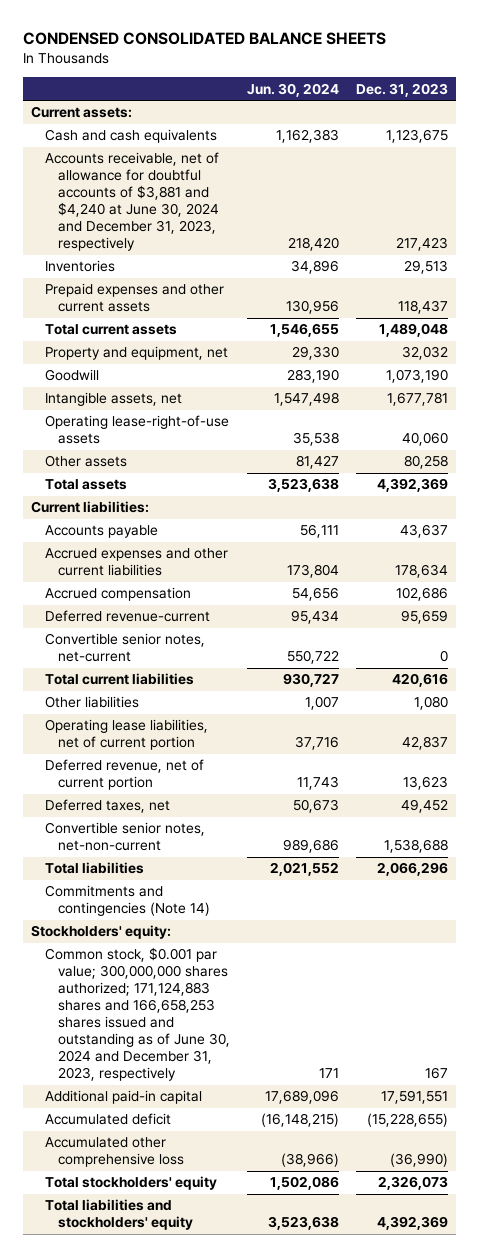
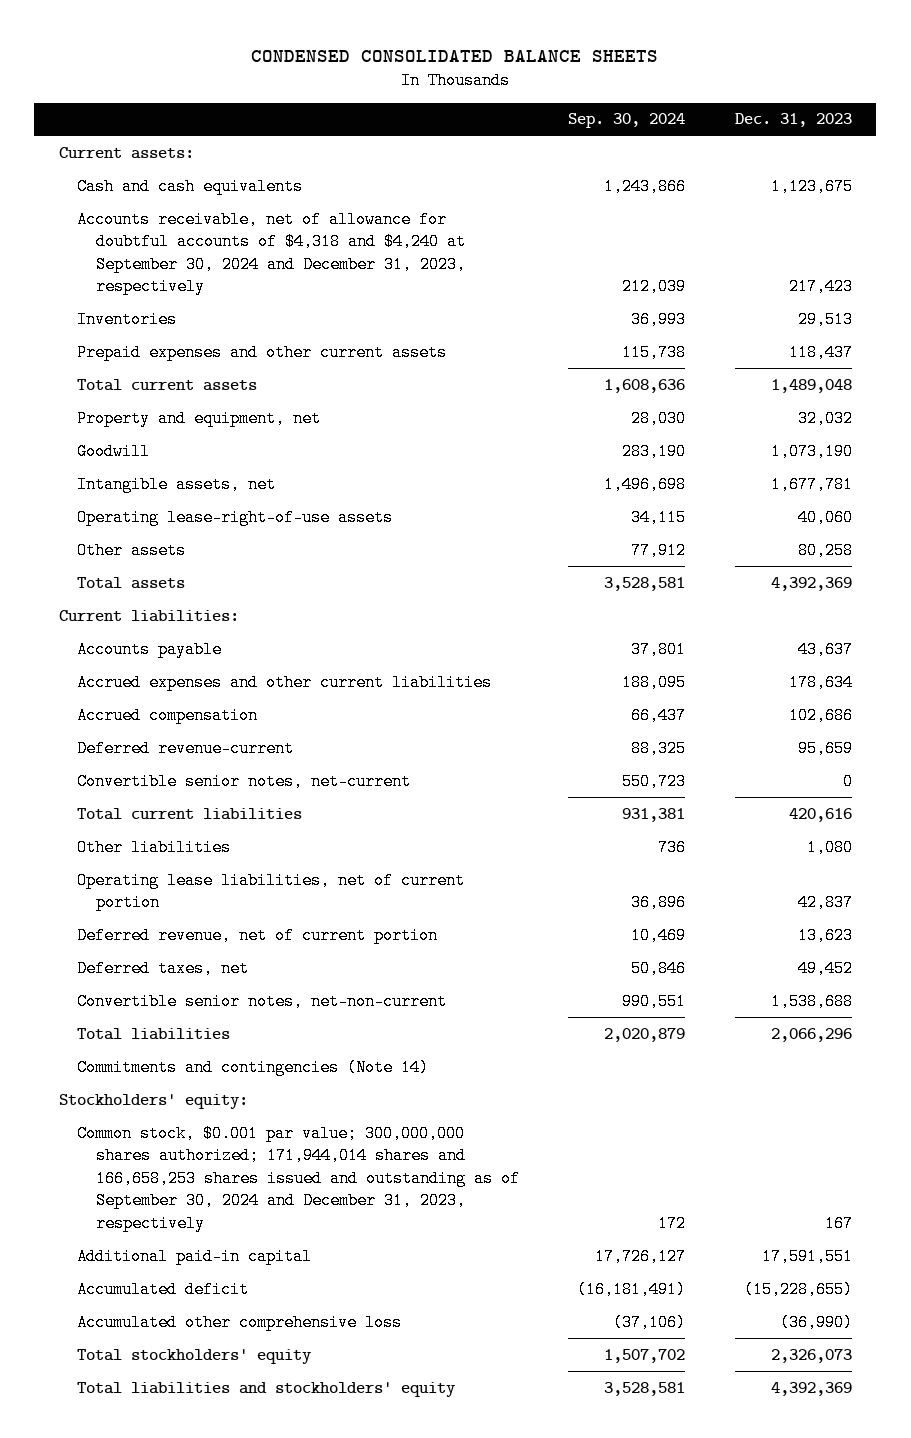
[246,82,339,97] Jun. 30, 2024 -> none
none -> [568,113,686,129] Sep. 30, 2024
[44,152,219,252] Accounts receivable, net of allowance for doubtful accounts of $3,881 and $4,240 at June 30, 2024 and December 31, 2023, respectively -> [77,210,466,296] Accounts receivable, net of allowance for doubtful accounts of $4,318 and $4,240 at September 30, 2024 and December 31, 2023, respectively
[44,947,230,1082] Common stock, $0.001 par value; 300,000,000 shares authorized; 171,124,883 shares and 166,658,253 shares issued and outstanding as of June 30, 2024 and December 31, 2023, respectively -> [77,1124,520,1233] Common stock, $0.001 par value; 300,000,000 shares authorized; 171,944,014 shares and 166,658,253 shares issued and outstanding as of September 30, 2024 and December 31, 2023, respectively

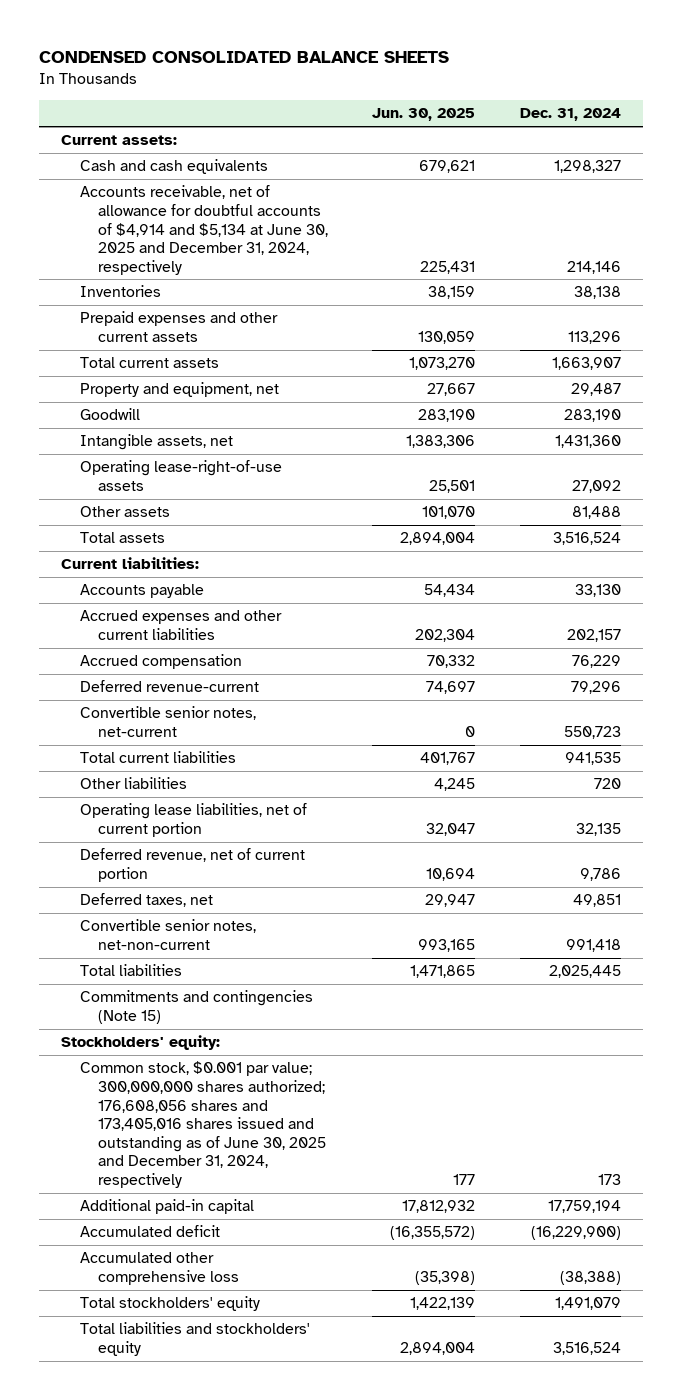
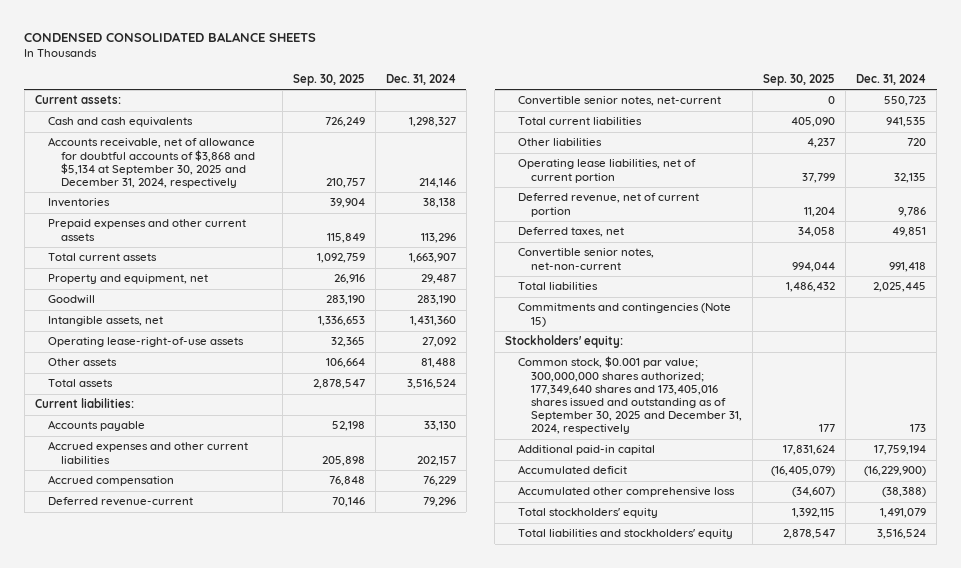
[372,108,476,122] Jun. 30, 2025 -> none
none -> [292,73,365,86] Sep. 30, 2025
[79,185,329,275] Accounts receivable, net of allowance for doubtful accounts of $4,914 and $5,134 at June 30, 2025 and December 31, 2024, respectively -> [47,137,255,188] Accounts receivable, net of allowance for doubtful accounts of $3,868 and $5,134 at September 30, 2025 and December 31, 2024, respectively
[79,1061,327,1188] Common stock, $0.001 par value; 300,000,000 shares authorized; 176,608,056 shares and 173,405,016 shares issued and outstanding as of June 30, 2025 and December 31, 2024, respectively -> [518,356,743,435] Common stock, $0.001 par value; 300,000,000 shares authorized; 177,349,640 shares and 173,405,016 shares issued and outstanding as of September 30, 2025 and December 31, 2024, respectively

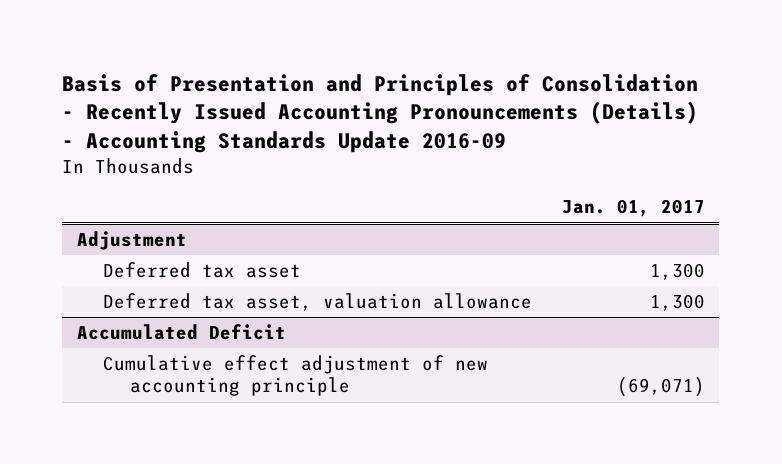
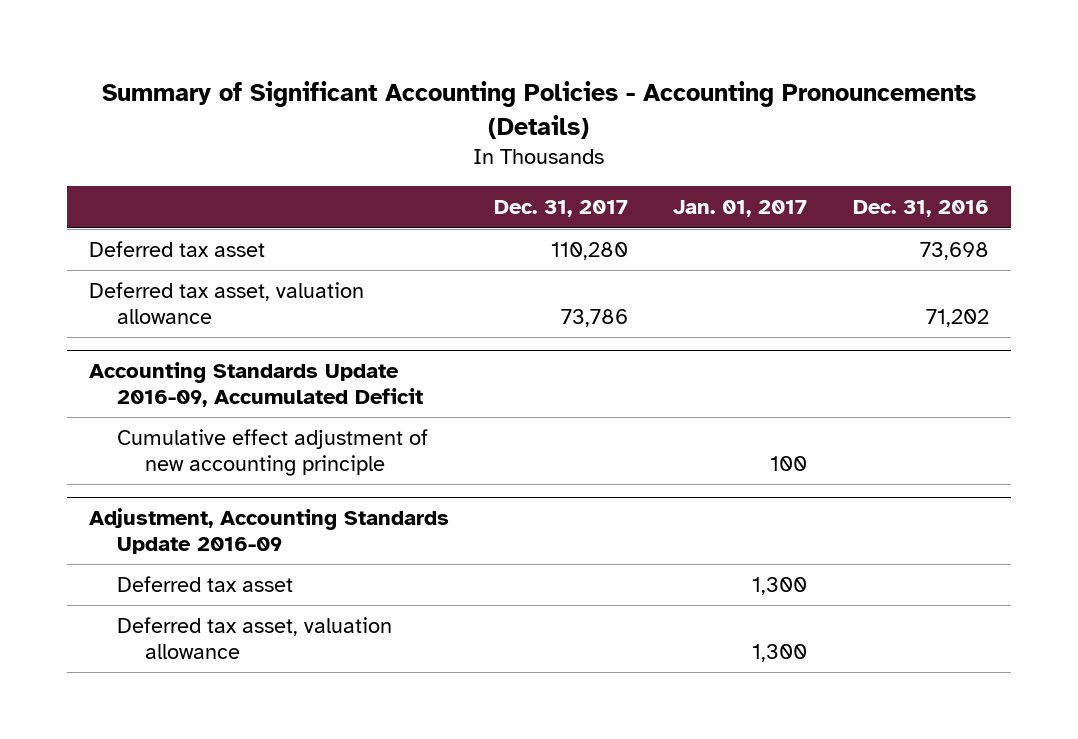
[62,73,699,154] Basis of Presentation and Principles of Consolidation - Recently Issued Accounting Pronouncements (Details) - Accounting Standards Update 2016-09 -> [101,80,976,139] Summary of Significant Accounting Policies - Accounting Pronouncements (Details)
none -> [494,200,629,218] Dec. 31, 2017
none -> [852,200,989,218] Dec. 31, 2016
[76,231,187,251] Adjustment -> none
none -> [89,241,266,258] Deferred tax asset
none -> [89,282,365,325] Deferred tax asset, valuation allowance
none -> [89,362,424,408] Accounting Standards Update 2016-09, Accumulated Deficit
none -> [117,429,429,477] Cumulative effect adjustment of new accounting principle
none -> [89,508,450,555] Adjustment, Accounting Standards Update 2016-09
[76,324,286,341] Accumulated Deficit -> none
[103,355,489,397] Cumulative effect adjustment of new accounting principle -> none

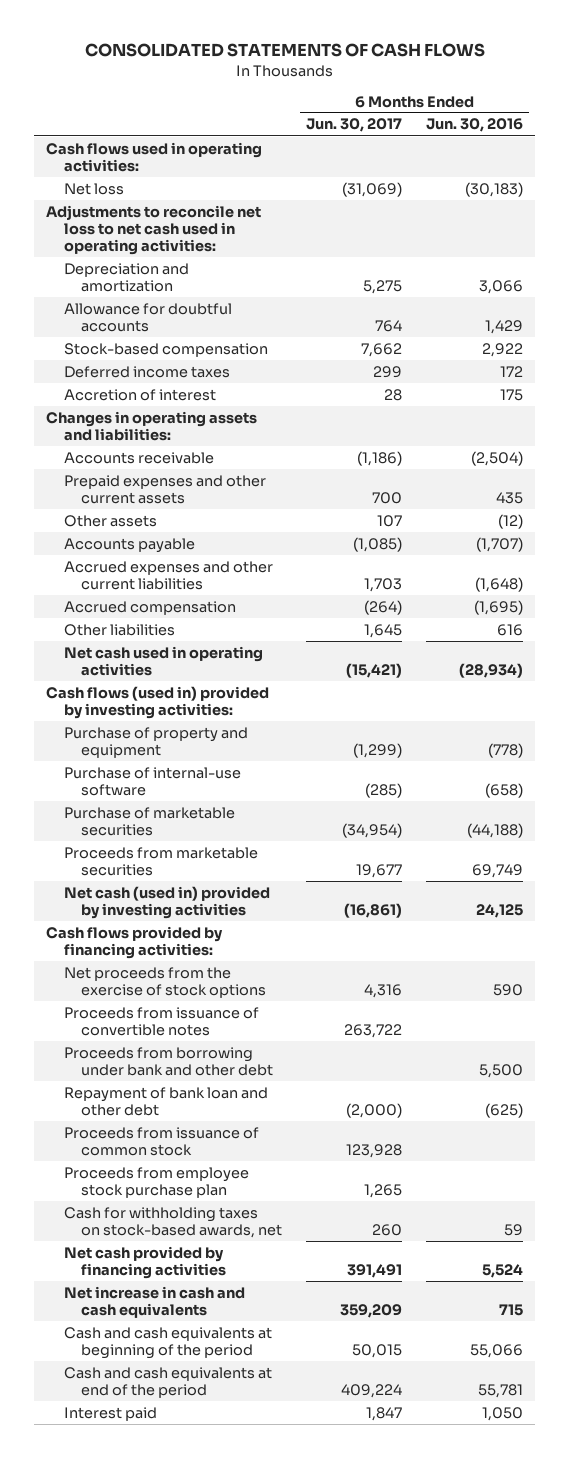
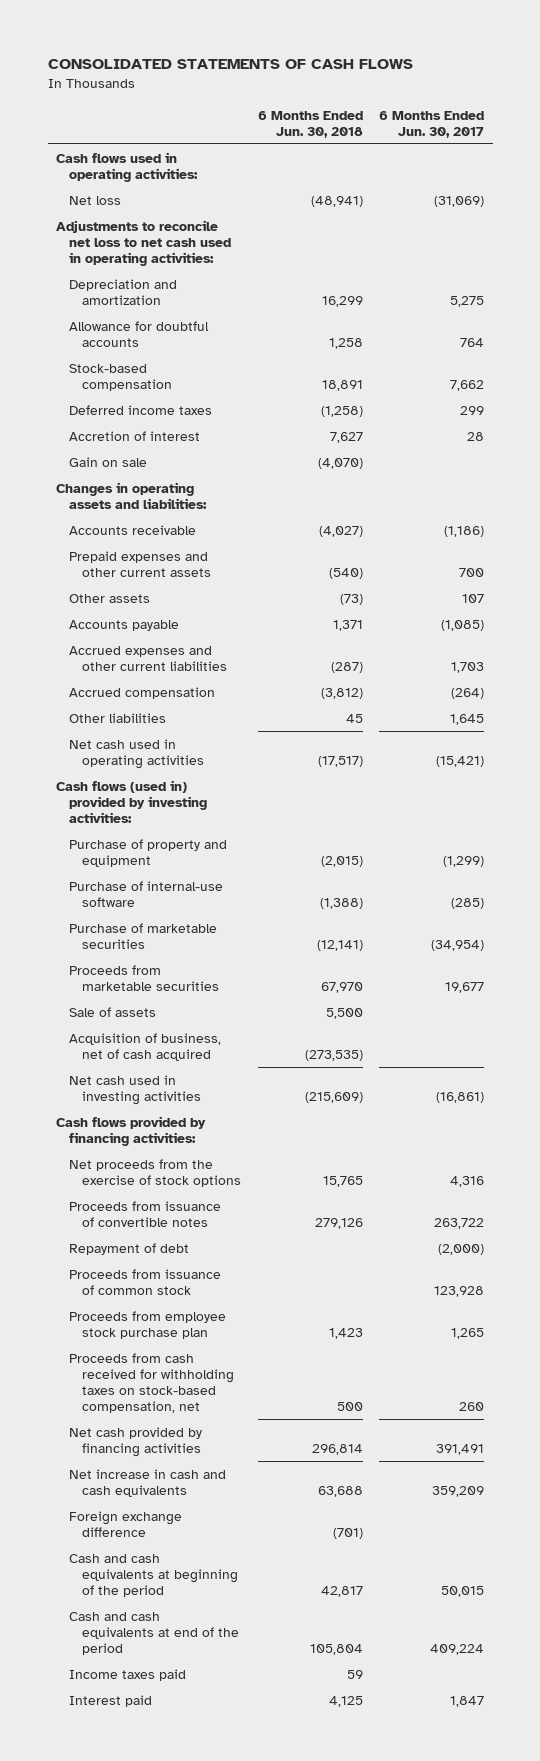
[426,118,524,133] Jun. 30, 2016 -> none
none -> [257,110,363,138] 6 Months Ended Jun. 30, 2018
none -> [69,456,148,467] Gain on sale
none -> [69,1006,157,1017] Sale of assets
none -> [69,1032,222,1061] Acquisition of business, net of cash acquired
[63,885,270,919] Net cash (used in) provided by investing activities -> [69,1074,202,1105] Net cash used in investing activities
[63,1046,274,1076] Proceeds from borrowing under bank and other debt -> none
[63,1086,268,1116] Repayment of bank loan and other debt -> [69,1242,190,1255] Repayment of debt
[63,1206,283,1238] Cash for withholding taxes on stock-based awards, net -> [69,1352,235,1414] Proceeds from cash received for withholding taxes on stock-based compensation, net
none -> [69,1510,183,1537] Foreign exchange difference
none -> [69,1668,187,1681] Income taxes paid

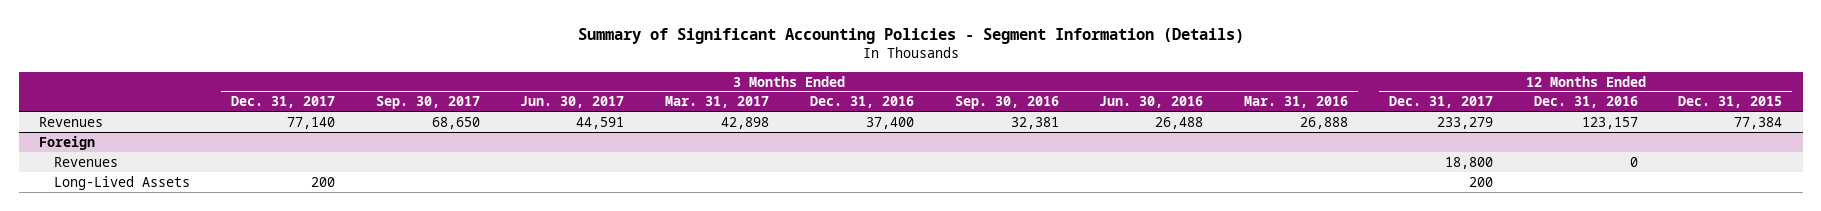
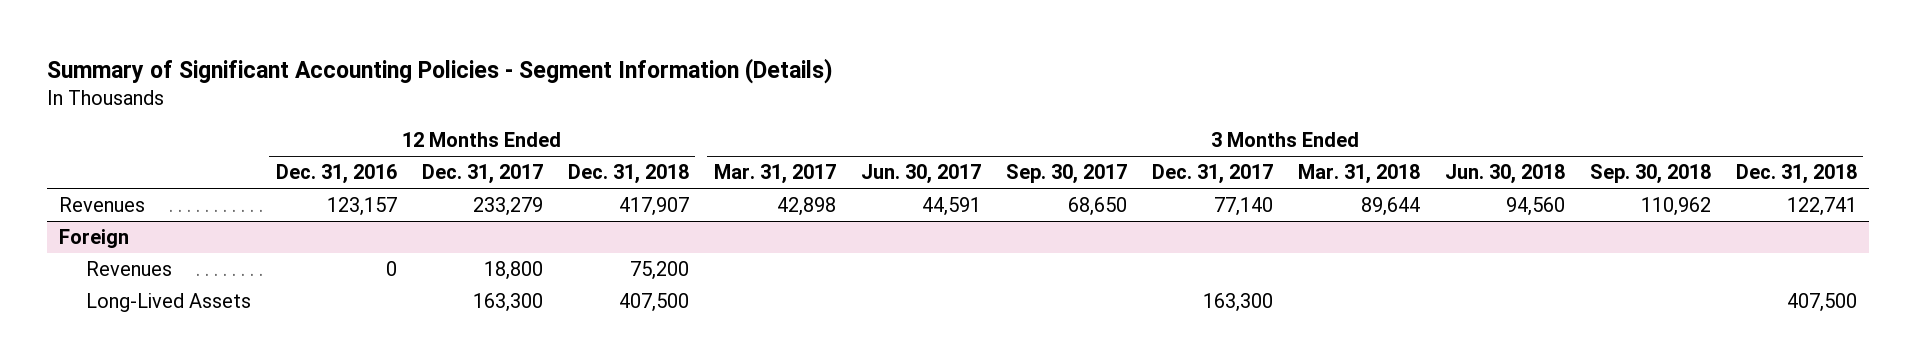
[809,96,914,109] Dec. 31, 2016 -> none
[954,96,1059,110] Sep. 30, 2016 -> none
[1099,96,1204,109] Jun. 30, 2016 -> none
[1244,96,1349,109] Mar. 31, 2016 -> none
[1678,96,1783,109] Dec. 31, 2015 -> none
none -> [567,164,689,185] Dec. 31, 2018
none -> [1297,164,1420,185] Mar. 31, 2018
none -> [1444,164,1565,185] Jun. 30, 2018
none -> [1589,164,1711,185] Sep. 30, 2018
none -> [1735,164,1857,185] Dec. 31, 2018
[310,176,335,187] 200 -> [1202,292,1273,312] 163,300
[1468,176,1493,187] 200 -> [472,292,543,312] 163,300

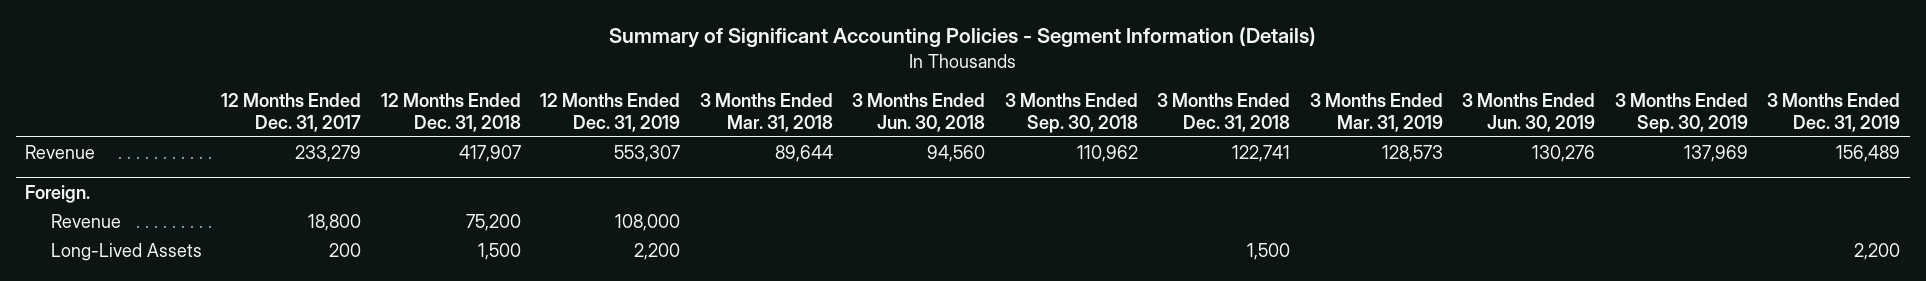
[275,164,397,185] Dec. 31, 2016 -> none
[713,164,836,185] Mar. 31, 2017 -> none
[860,164,981,185] Jun. 30, 2017 -> none
[1005,164,1127,185] Sep. 30, 2017 -> none
[1151,164,1273,185] Dec. 31, 2017 -> none
none -> [540,92,681,132] 12 Months Ended Dec. 31, 2019
none -> [1309,92,1443,132] 3 Months Ended Mar. 31, 2019
none -> [1462,92,1596,132] 3 Months Ended Jun. 30, 2019
none -> [1614,92,1748,133] 3 Months Ended Sep. 30, 2019
none -> [1767,92,1901,132] 3 Months Ended Dec. 31, 2019
[59,196,146,212] Revenues -> [25,145,96,160] Revenue
[59,228,130,248] Foreign -> [25,185,91,204] Foreign.
[85,260,172,276] Revenues -> [50,214,121,229] Revenue
[472,292,543,312] 163,300 -> [329,243,362,258] 200
[618,292,689,312] 407,500 -> [477,243,521,261] 1,500
[1786,292,1857,312] 407,500 -> [1247,243,1291,261] 1,500

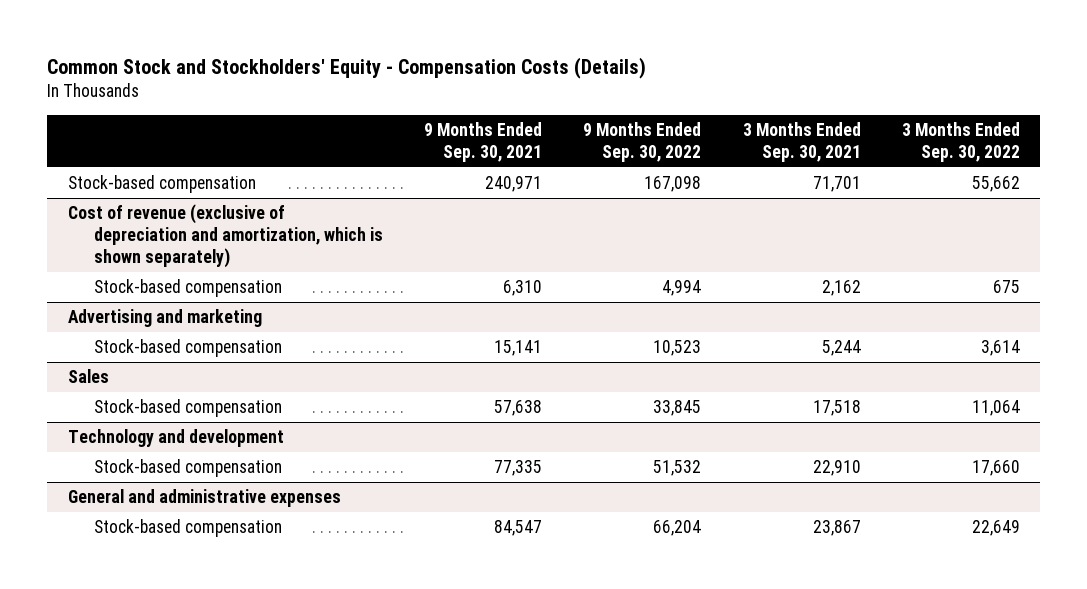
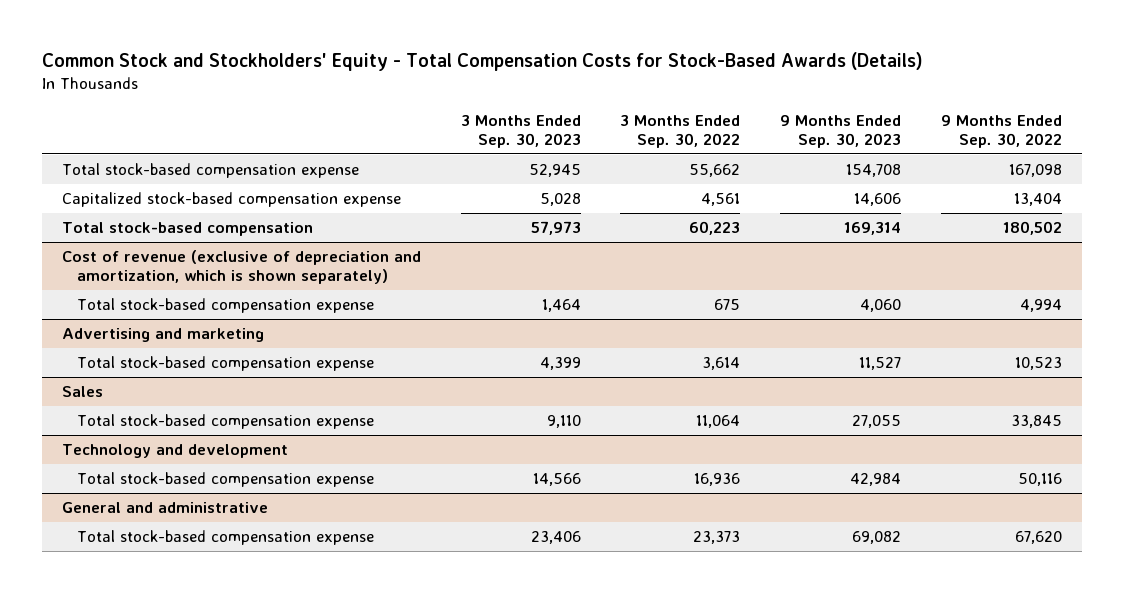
[47,56,647,79] Common Stock and Stockholders' Equity - Compensation Costs (Details) -> [41,52,923,72] Common Stock and Stockholders' Equity - Total Compensation Costs for Stock-Based Awards (Details)
[424,121,543,162] 9 Months Ended Sep. 30, 2021 -> none
[742,121,861,162] 3 Months Ended Sep. 30, 2021 -> none
none -> [460,114,581,148] 3 Months Ended Sep. 30, 2023
none -> [780,114,902,148] 9 Months Ended Sep. 30, 2023
[67,175,256,194] Stock-based compensation -> [61,163,359,179] Total stock-based compensation expense
none -> [61,192,401,208] Capitalized stock-based compensation expense
none -> [61,222,313,237] Total stock-based compensation
[94,279,283,298] Stock-based compensation -> [76,298,374,314] Total stock-based compensation expense
[94,339,283,358] Stock-based compensation -> [76,356,374,372] Total stock-based compensation expense
[94,399,283,418] Stock-based compensation -> [76,414,374,430] Total stock-based compensation expense
[94,459,283,478] Stock-based compensation -> [76,472,374,488] Total stock-based compensation expense
[653,460,702,477] 51,532 -> [1018,473,1063,487] 50,116
[971,460,1020,477] 17,660 -> [694,473,741,487] 16,936
[67,489,341,508] General and administrative expenses -> [61,502,268,514] General and administrative
[94,519,283,538] Stock-based compensation -> [76,530,374,546] Total stock-based compensation expense
[653,520,702,537] 66,204 -> [1015,531,1063,545] 67,620
[971,520,1020,537] 22,649 -> [693,531,741,545] 23,373

